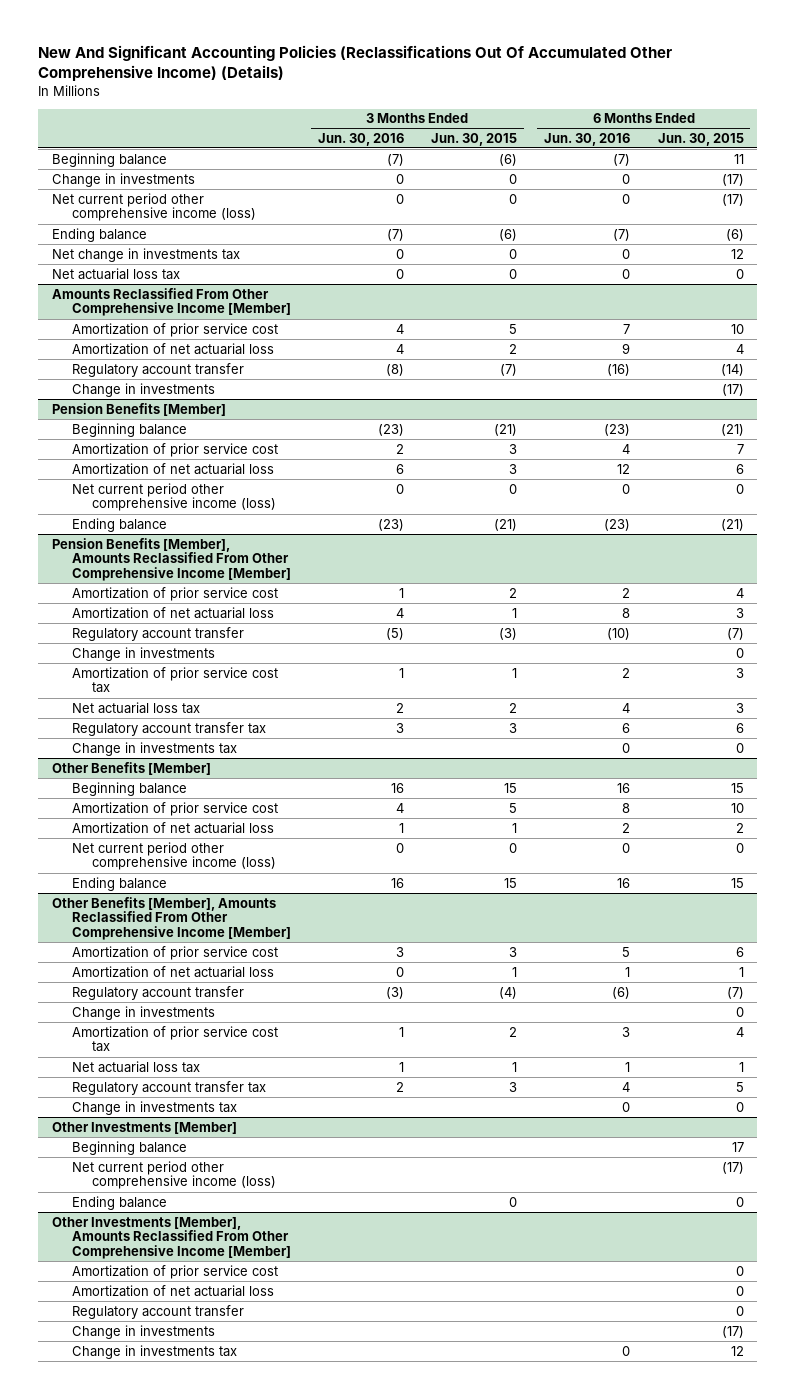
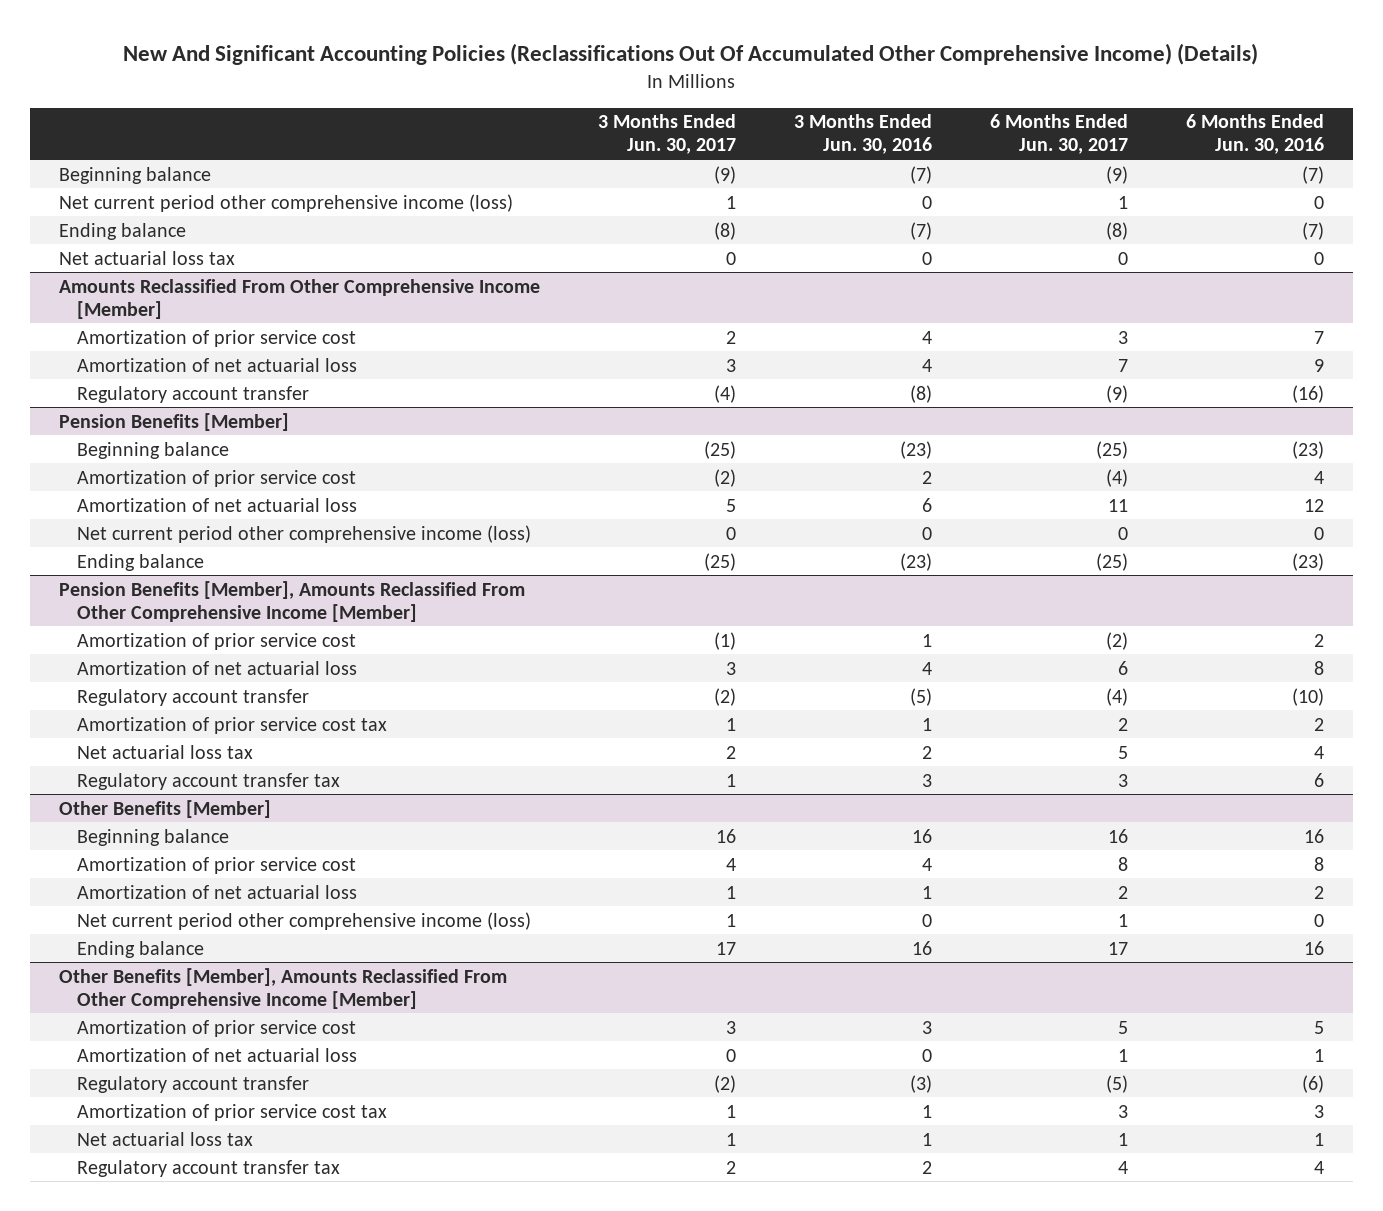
[431,132,518,146] Jun. 30, 2015 -> none
[657,132,744,146] Jun. 30, 2015 -> none
none -> [597,114,736,155] 3 Months Ended Jun. 30, 2017
none -> [990,114,1129,155] 6 Months Ended Jun. 30, 2017
[51,172,195,187] Change in investments -> none
[51,247,240,262] Net change in investments tax -> none
[71,382,215,397] Change in investments -> none
[71,646,215,661] Change in investments -> none
[71,741,237,756] Change in investments tax -> none
[71,1005,215,1020] Change in investments -> none
[71,1100,237,1115] Change in investments tax -> none
[51,1121,237,1134] Other Investments [Member] -> none
[71,1140,187,1155] Beginning balance -> none
[71,1160,276,1190] Net current period other comprehensive income (loss) -> none
[71,1195,167,1210] Ending balance -> none
[51,1216,291,1260] Other Investments [Member], Amounts Reclassified From Other Comprehensive Income [Member] -> none
[71,1264,278,1279] Amortization of prior service cost -> none
[71,1284,274,1297] Amortization of net actuarial loss -> none
[71,1304,244,1319] Regulatory account transfer -> none
[71,1324,215,1339] Change in investments -> none
[71,1344,237,1359] Change in investments tax -> none

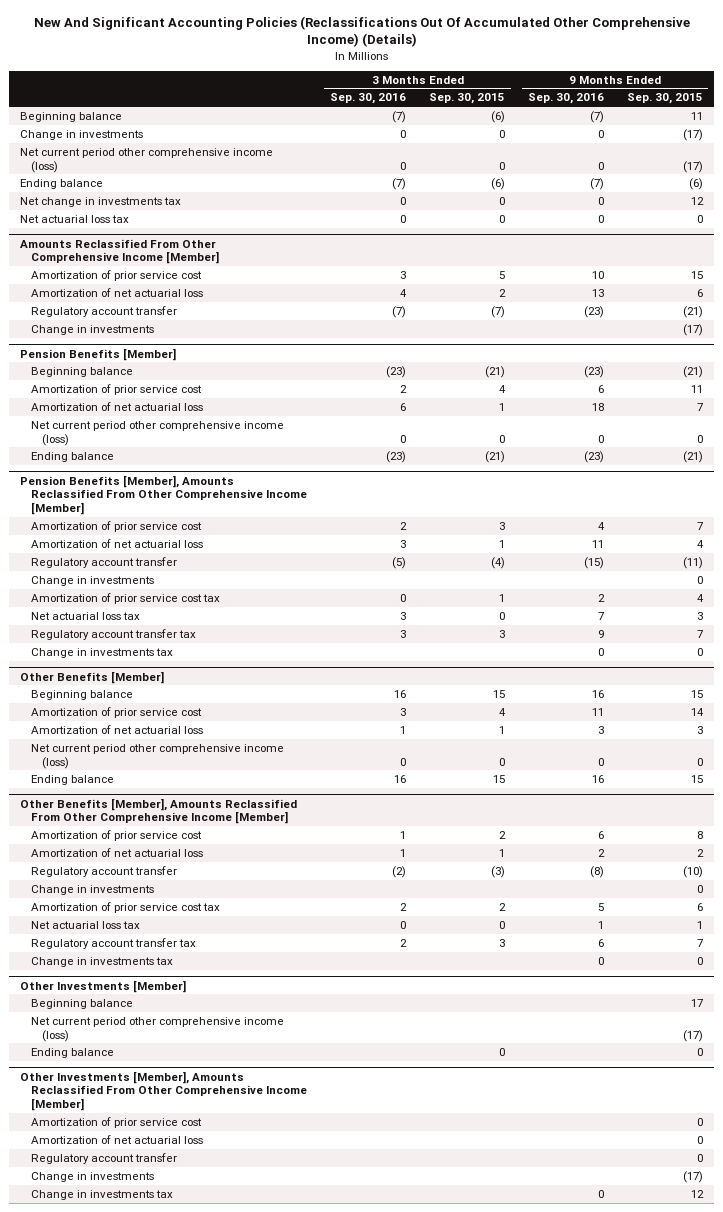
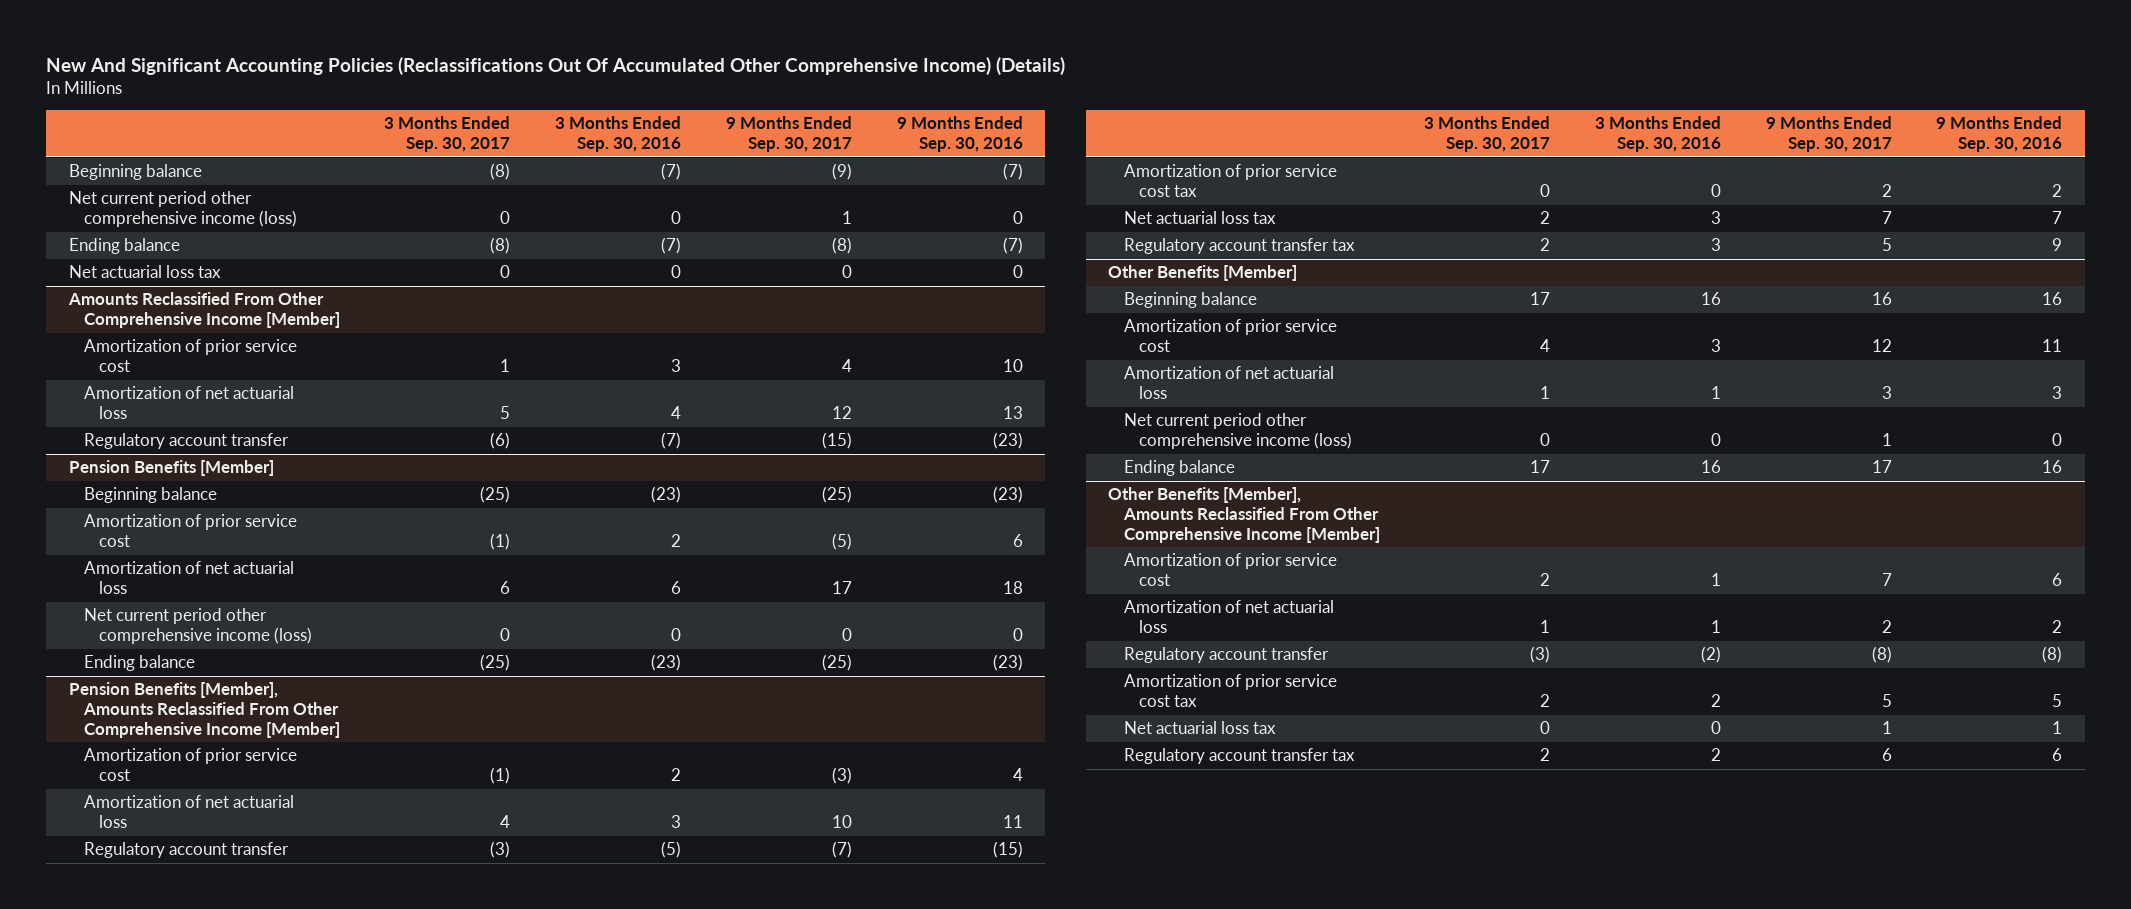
[428,93,505,105] Sep. 30, 2015 -> none
[626,93,703,105] Sep. 30, 2015 -> none
none -> [384,116,511,153] 3 Months Ended Sep. 30, 2017
none -> [725,116,852,153] 9 Months Ended Sep. 30, 2017
[20,129,144,140] Change in investments -> none
[20,196,182,207] Net change in investments tax -> none
[31,324,155,335] Change in investments -> none
[31,575,155,586] Change in investments -> none
[31,647,174,658] Change in investments tax -> none
[31,884,155,895] Change in investments -> none
[31,956,174,967] Change in investments tax -> none
[20,979,187,993] Other Investments [Member] -> none
[31,998,134,1009] Beginning balance -> none
[31,1016,285,1042] Net current period other comprehensive income (loss) -> none
[31,1047,115,1058] Ending balance -> none
[20,1070,308,1111] Other Investments [Member], Amounts Reclassified From Other Comprehensive Income [Member] -> none
[31,1116,203,1128] Amortization of prior service cost -> none
[31,1134,204,1144] Amortization of net actuarial loss -> none
[31,1152,178,1164] Regulatory account transfer -> none
[31,1171,155,1182] Change in investments -> none
[31,1189,174,1200] Change in investments tax -> none

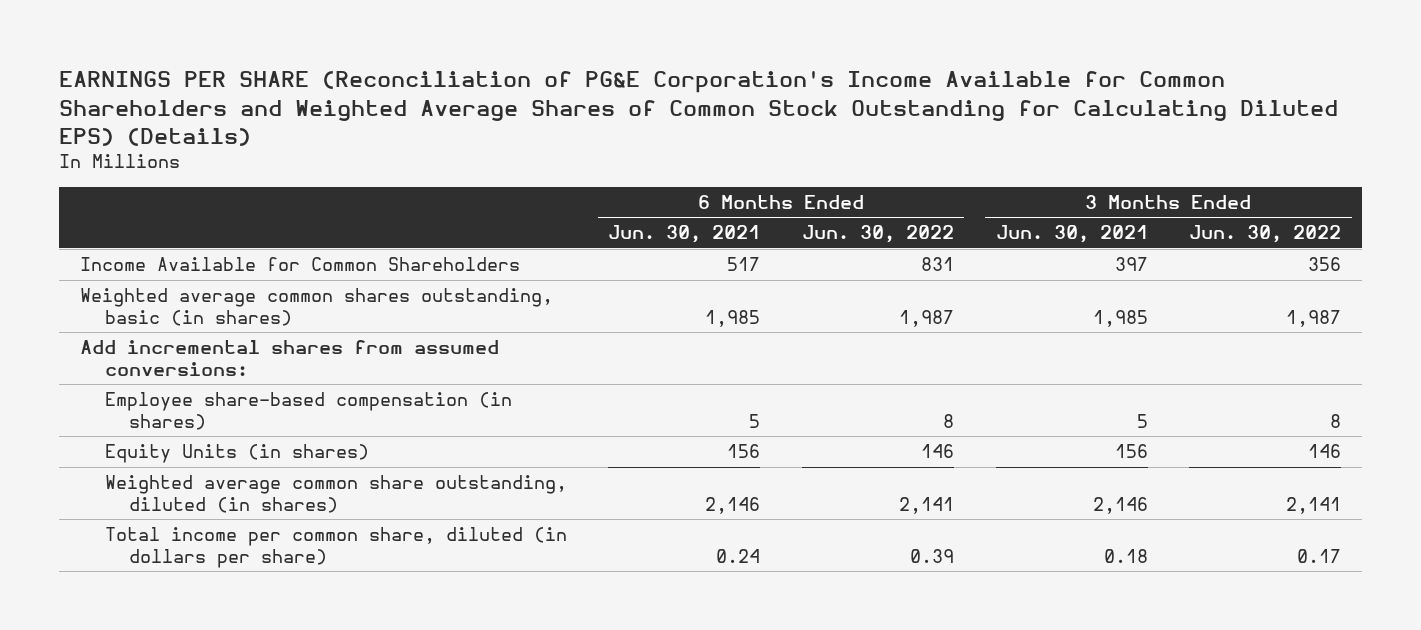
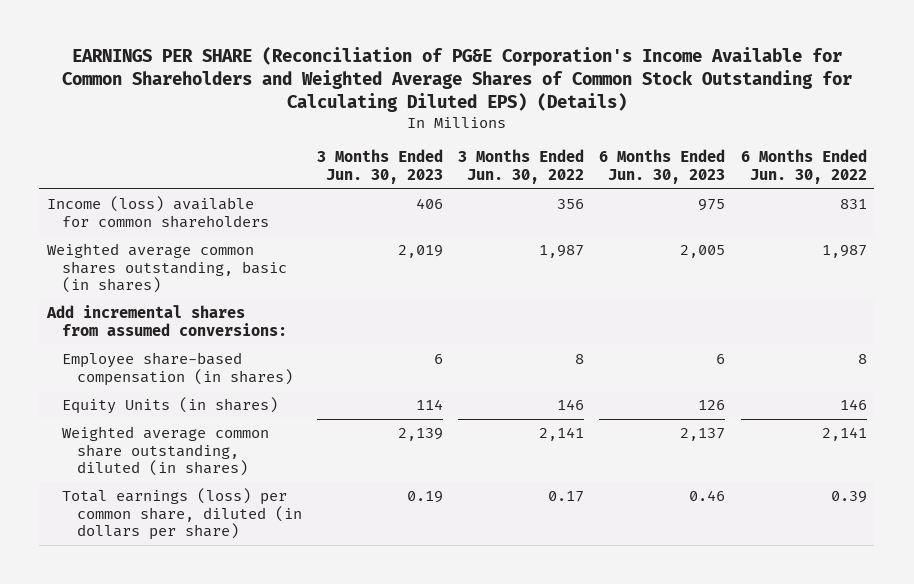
[608,225,761,244] Jun. 30, 2021 -> none
[995,225,1148,244] Jun. 30, 2021 -> none
none -> [316,149,443,184] 3 Months Ended Jun. 30, 2023
none -> [599,149,726,184] 6 Months Ended Jun. 30, 2023
[79,257,520,272] Income Available for Common Shareholders -> [46,196,269,228] Income (loss) available for common shareholders
[104,527,567,568] Total income per common share, diluted (in dollars per share) -> [61,488,302,540] Total earnings (loss) per common share, diluted (in dollars per share)

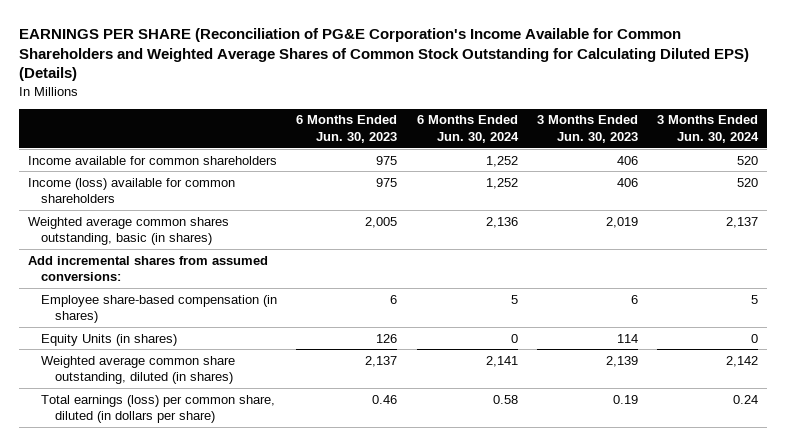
[458,149,585,184] 3 Months Ended Jun. 30, 2022 -> none
[740,149,867,184] 6 Months Ended Jun. 30, 2022 -> none
none -> [416,115,519,143] 6 Months Ended Jun. 30, 2024
none -> [656,115,759,143] 3 Months Ended Jun. 30, 2024
none -> [28,155,278,165] Income available for common shareholders

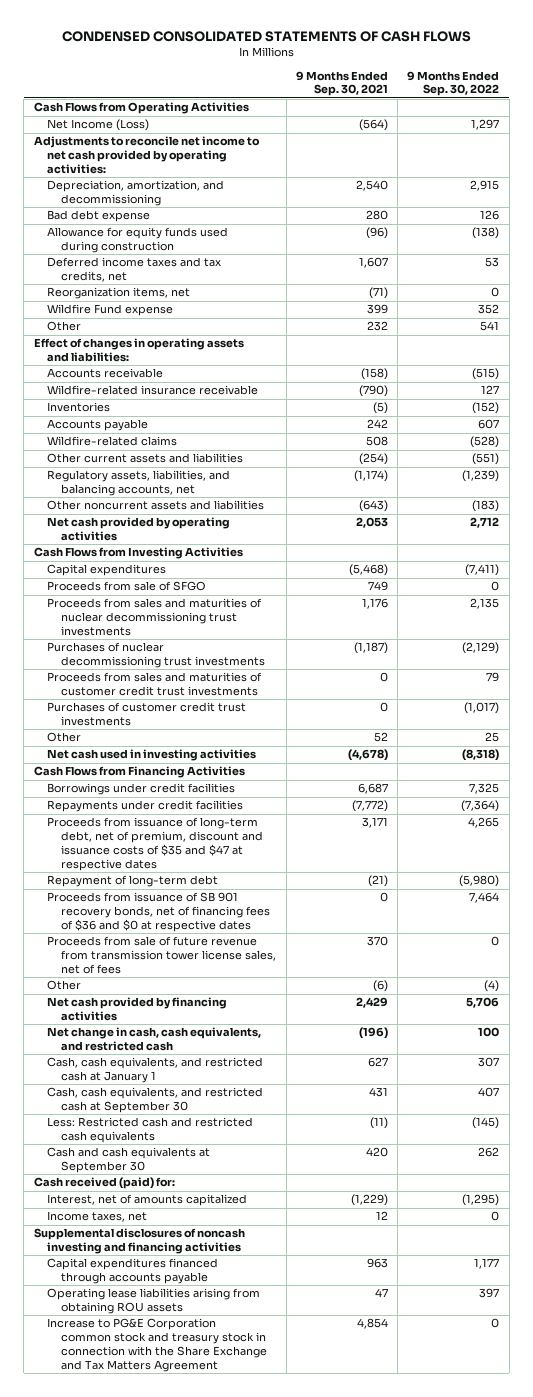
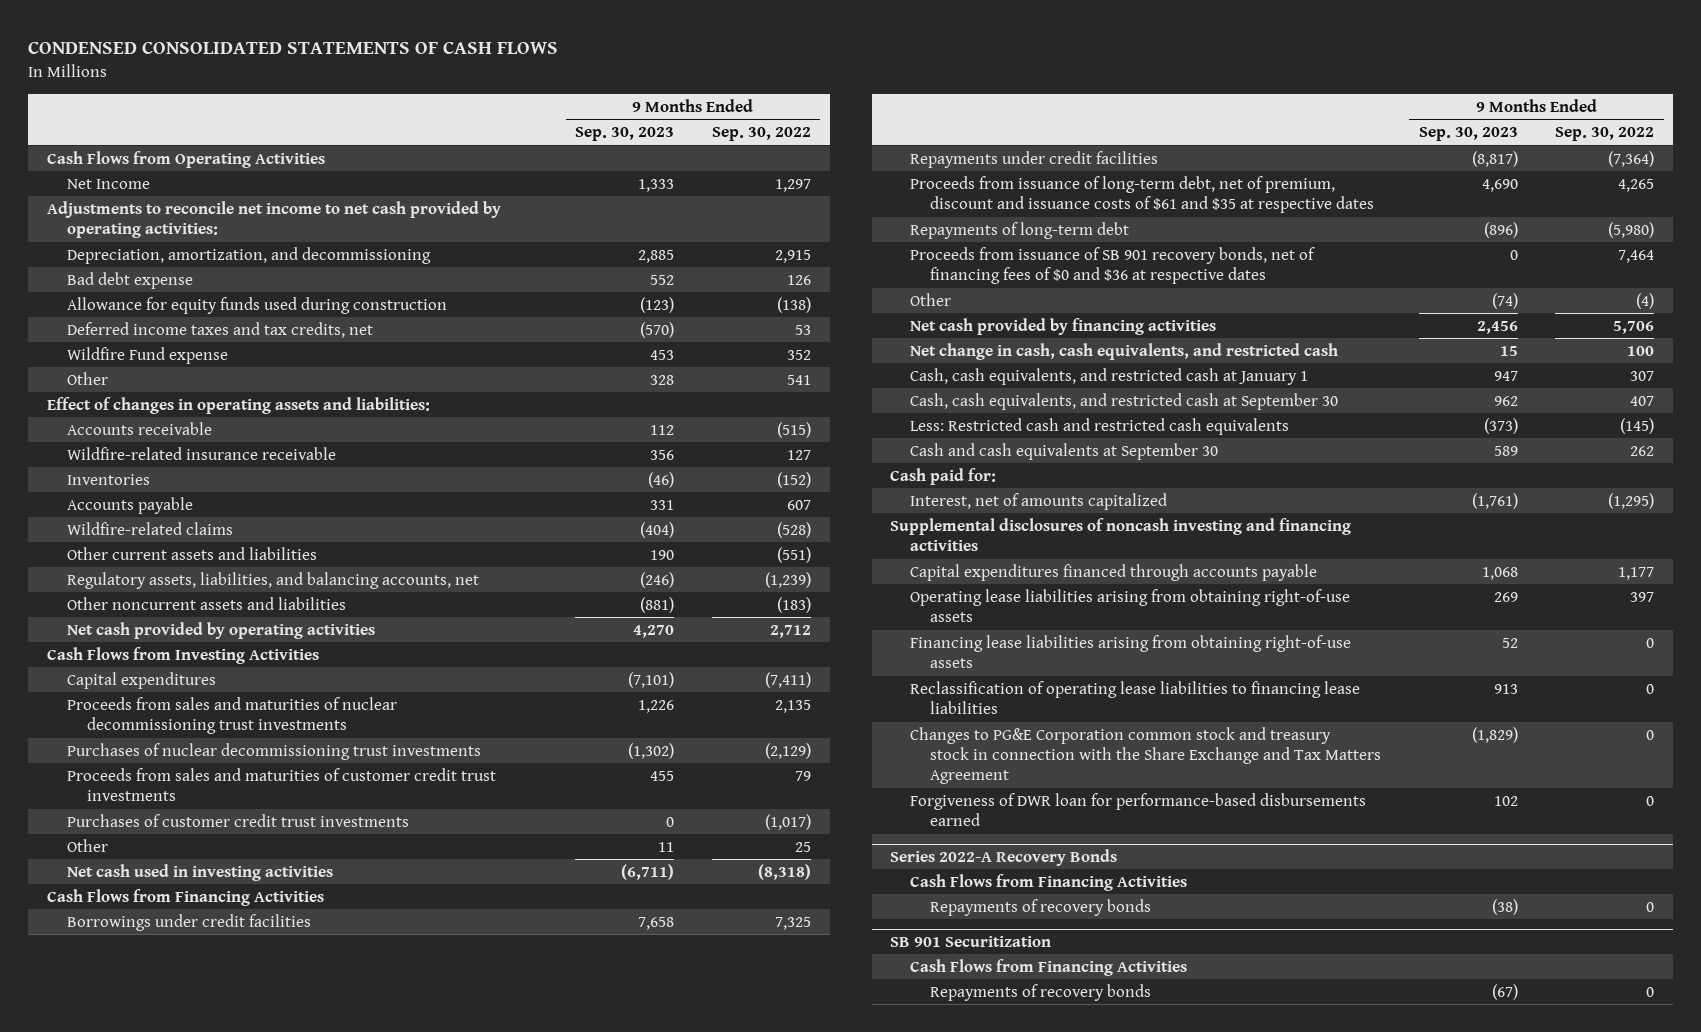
[295,70,388,97] 9 Months Ended Sep. 30, 2021 -> none
none -> [575,127,675,142] Sep. 30, 2023
[47,119,150,132] Net Income (Loss) -> [66,178,150,189] Net Income
[47,287,191,300] Reorganization items, net -> none
[47,581,207,592] Proceeds from sale of SFGO -> none
[47,936,277,974] Proceeds from sale of future revenue from transmission tower license sales, net of fees -> none
[47,817,264,871] Proceeds from issuance of long-term debt, net of premium, discount and issuance costs of $35 and $47 at respective dates -> [910,175,1375,214] Proceeds from issuance of long-term debt, net of premium, discount and issuance costs of $61 and $35 at respective dates
[47,875,219,888] Repayment of long-term debt -> [910,221,1130,239] Repayments of long-term debt
[47,892,271,932] Proceeds from issuance of SB 901 recovery bonds, net of financing fees of $36 and $0 at respective dates -> [910,246,1316,285] Proceeds from issuance of SB 901 recovery bonds, net of financing fees of $0 and $36 at respective dates
[33,1177,175,1190] Cash received (paid) for: -> [890,467,997,485] Cash paid for:
[47,1211,148,1223] Income taxes, net -> none
[47,1288,261,1315] Operating lease liabilities arising from obtaining ROU assets -> [910,588,1351,623] Operating lease liabilities arising from obtaining right-of-use assets
none -> [910,634,1352,669] Financing lease liabilities arising from obtaining right-of-use assets
none -> [910,680,1361,715] Reclassification of operating lease liabilities to financing lease liabilities
[47,1318,268,1372] Increase to PG&E Corporation common stock and treasury stock in connection with the Share Exchange and Tax Matters Agreement -> [910,726,1382,785] Changes to PG&E Corporation common stock and treasury stock in connection with the Share Exchange and Tax Matters Agreement
none -> [910,792,1367,827] Forgiveness of DWR loan for performance-based disbursements earned
none -> [890,849,1118,867] Series 2022-A Recovery Bonds
none -> [910,873,1188,891] Cash Flows from Financing Activities
none -> [930,898,1152,916] Repayments of recovery bonds
none -> [890,936,1052,948] SB 901 Securitization
none -> [910,958,1188,976] Cash Flows from Financing Activities
none -> [930,983,1152,1001] Repayments of recovery bonds

